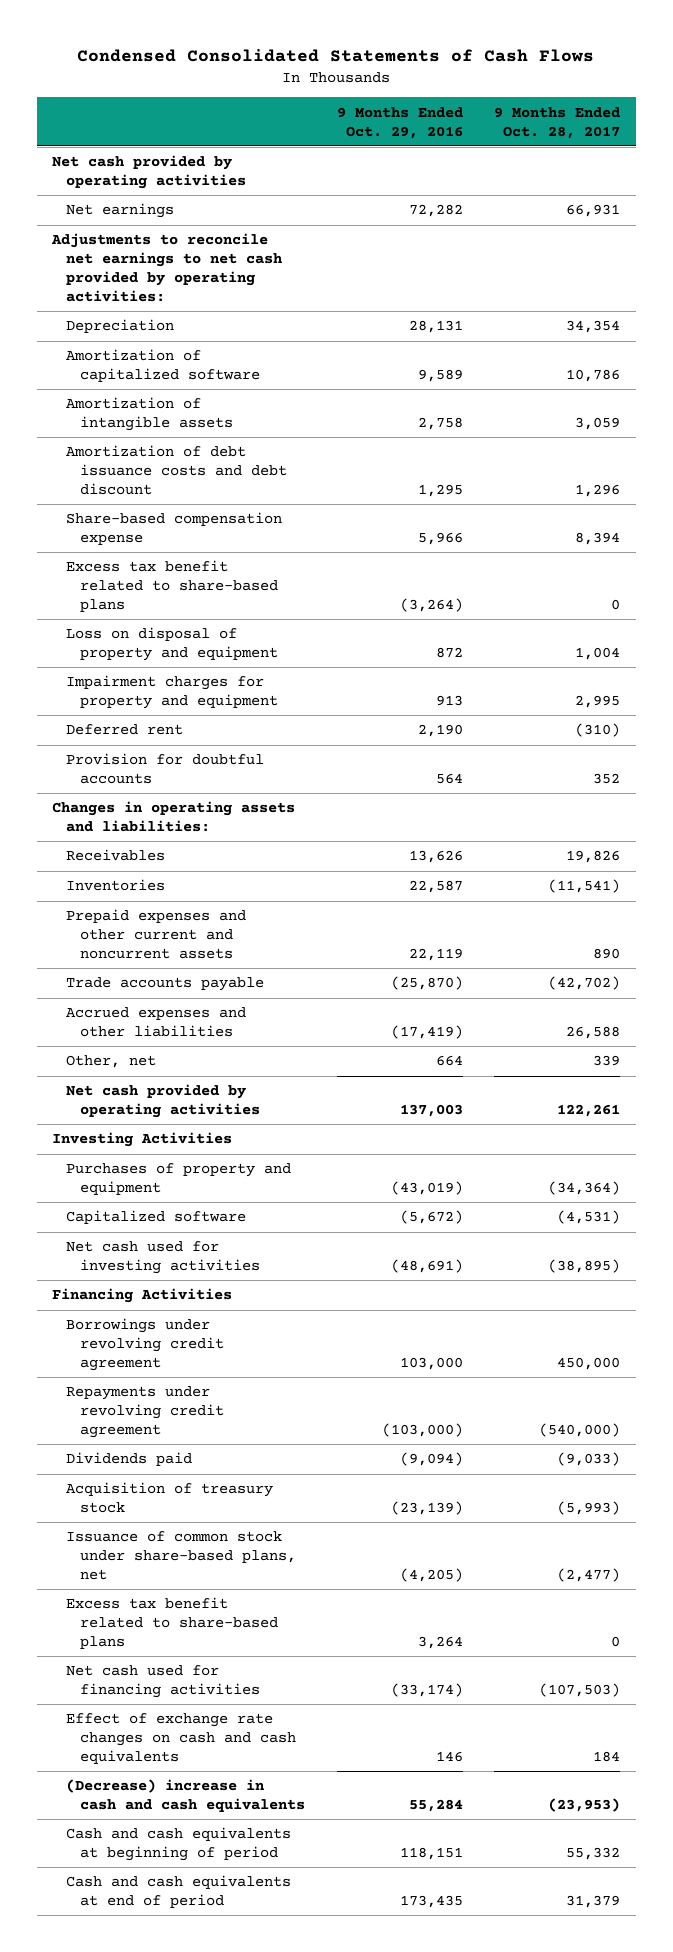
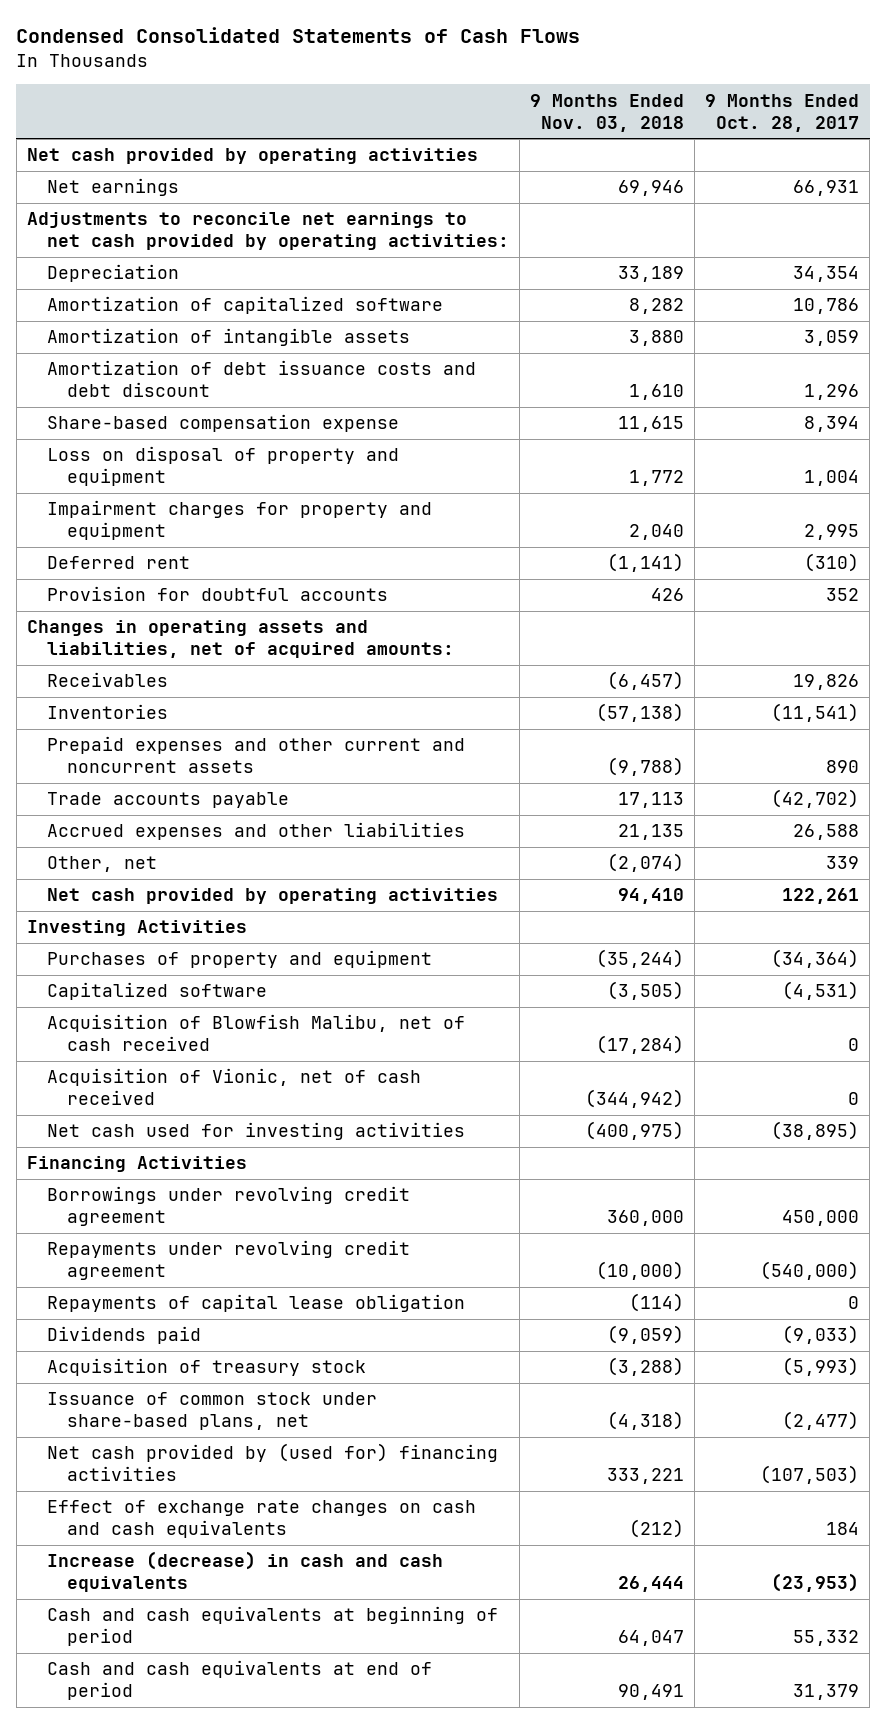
[336,106,463,139] 9 Months Ended Oct. 29, 2016 -> none
none -> [530,93,685,132] 9 Months Ended Nov. 03, 2018
[66,560,279,613] Excess tax benefit related to share-based plans -> none
[52,801,296,833] Changes in operating assets and liabilities: -> [26,620,455,659] Changes in operating assets and liabilities, net of acquired amounts:
none -> [47,1014,466,1052] Acquisition of Blowfish Malibu, net of cash received
none -> [47,1068,422,1106] Acquisition of Vionic, net of cash received
none -> [47,1294,466,1313] Repayments of capital lease obligation
[66,1597,279,1650] Excess tax benefit related to share-based plans -> none
[66,1665,261,1699] Net cash used for financing activities -> [47,1443,499,1482] Net cash provided by (used for) financing activities
[66,1779,306,1813] (Decrease) increase in cash and cash equivalents -> [47,1551,444,1593] Increase (decrease) in cash and cash equivalents

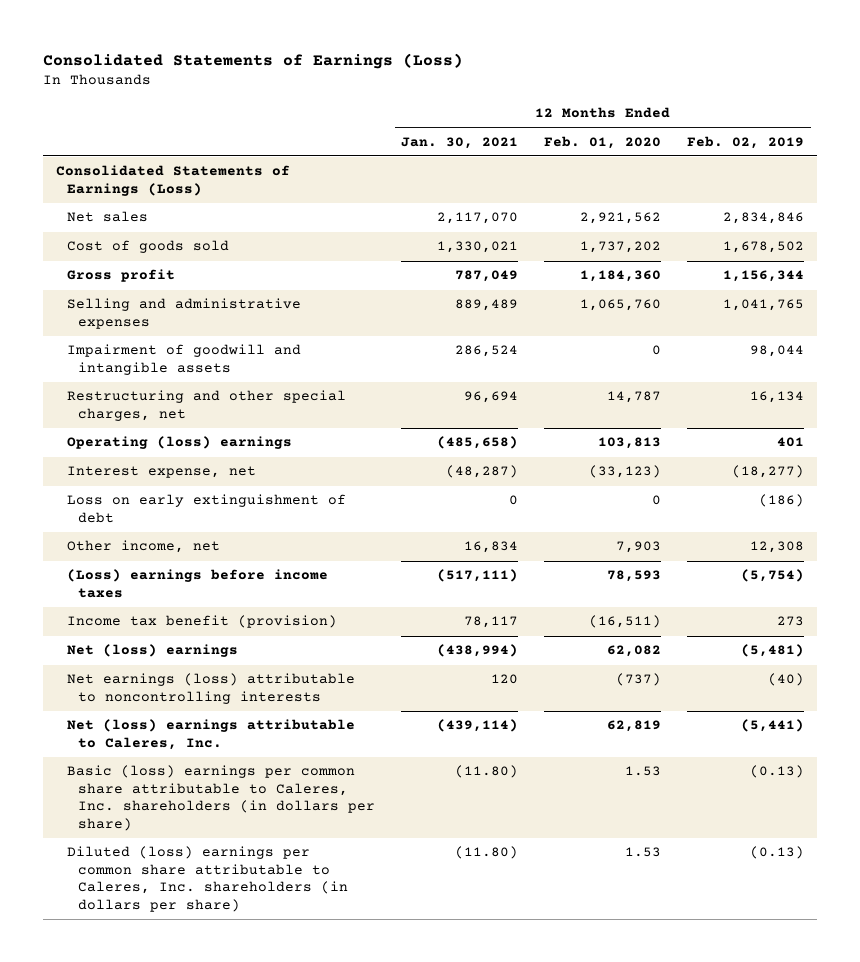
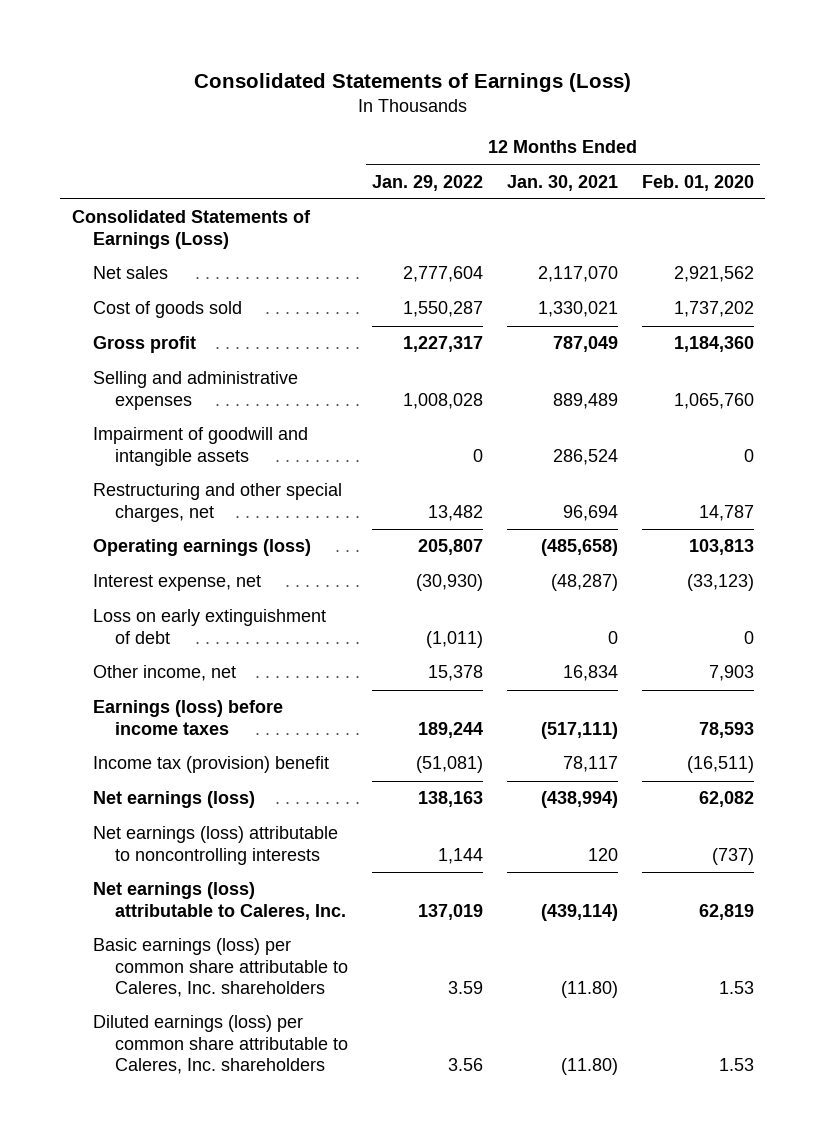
[687,135,805,149] Feb. 02, 2019 -> none
none -> [371,174,483,191] Jan. 29, 2022
[66,436,292,450] Operating (loss) earnings -> [93,539,312,557] Operating earnings (loss)
[66,569,328,598] (Loss) earnings before income taxes -> [93,700,284,735] Earnings (loss) before income taxes
[66,615,337,629] Income tax benefit (provision) -> [93,756,330,774] Income tax (provision) benefit
[66,644,238,658] Net (loss) earnings -> [93,791,256,809] Net earnings (loss)
[66,719,355,750] Net (loss) earnings attributable to Caleres, Inc. -> [93,882,346,920] Net earnings (loss) attributable to Caleres, Inc.
[66,765,376,831] Basic (loss) earnings per common share attributable to Caleres, Inc. shareholders (in dollars per share) -> [93,938,348,997] Basic earnings (loss) per common share attributable to Caleres, Inc. shareholders
[66,846,349,912] Diluted (loss) earnings per common share attributable to Caleres, Inc. shareholders (in dollars per share) -> [93,1015,348,1074] Diluted earnings (loss) per common share attributable to Caleres, Inc. shareholders

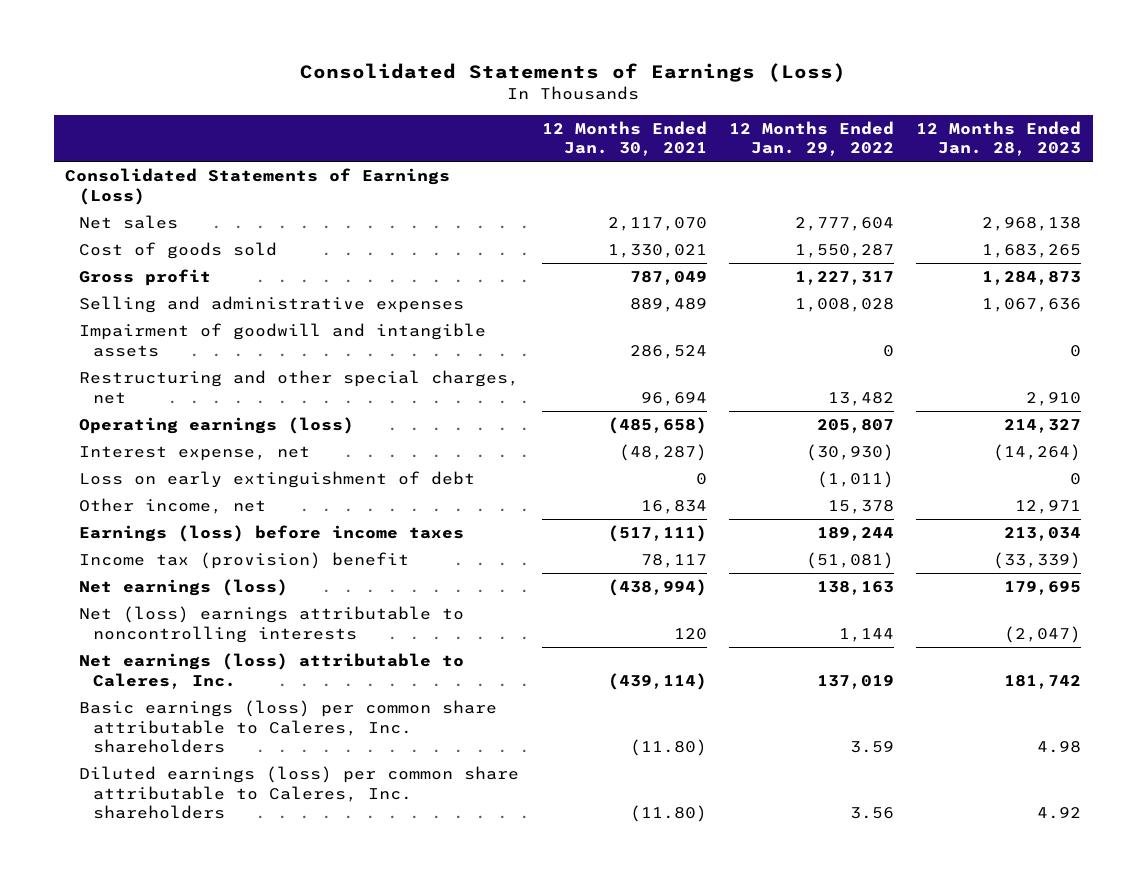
[641,174,754,191] Feb. 01, 2020 -> none
none -> [916,120,1082,157] 12 Months Ended Jan. 28, 2023
[93,826,339,865] Net earnings (loss) attributable to noncontrolling interests -> [79,605,465,643] Net (loss) earnings attributable to noncontrolling interests

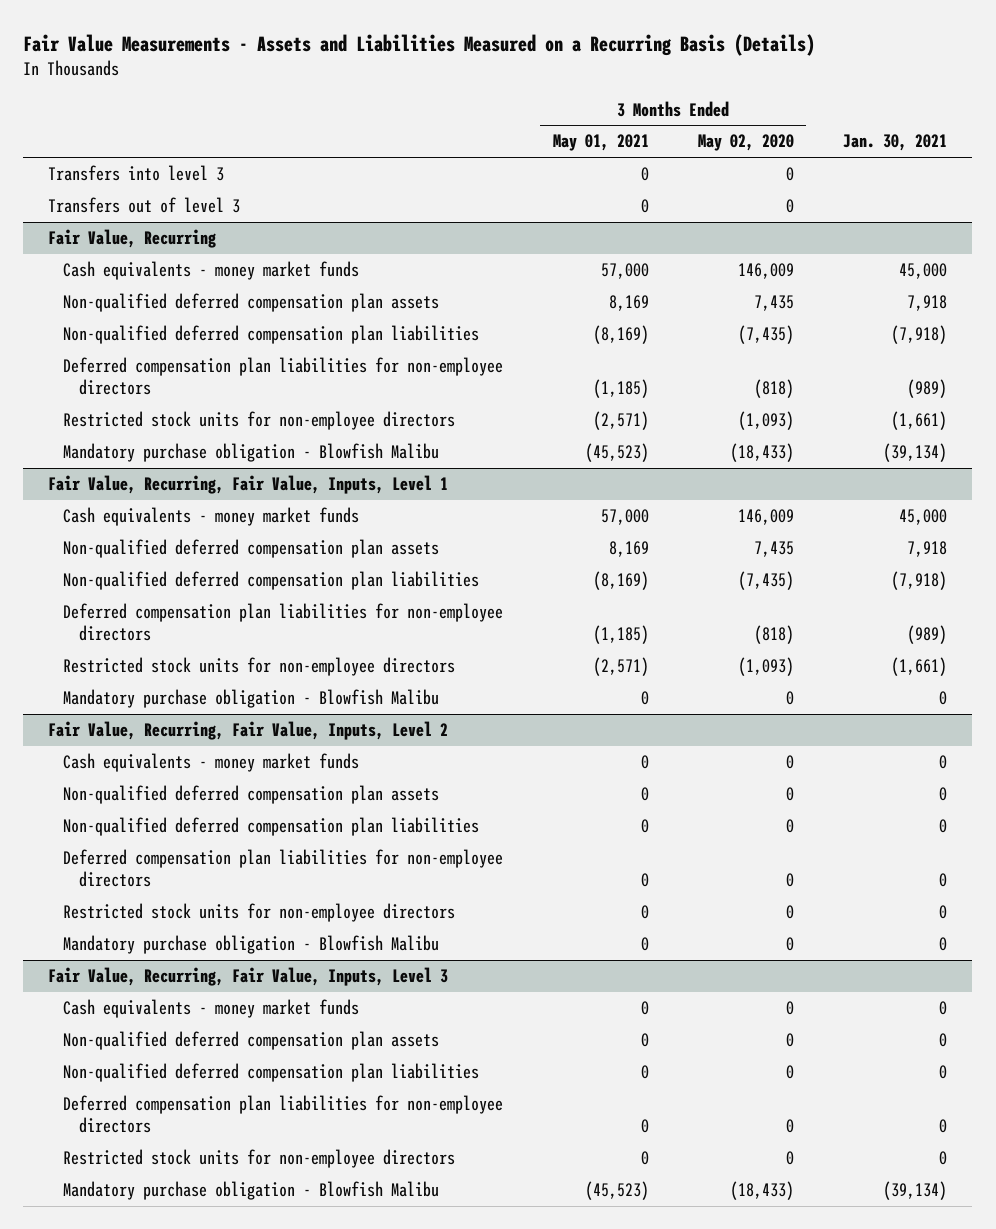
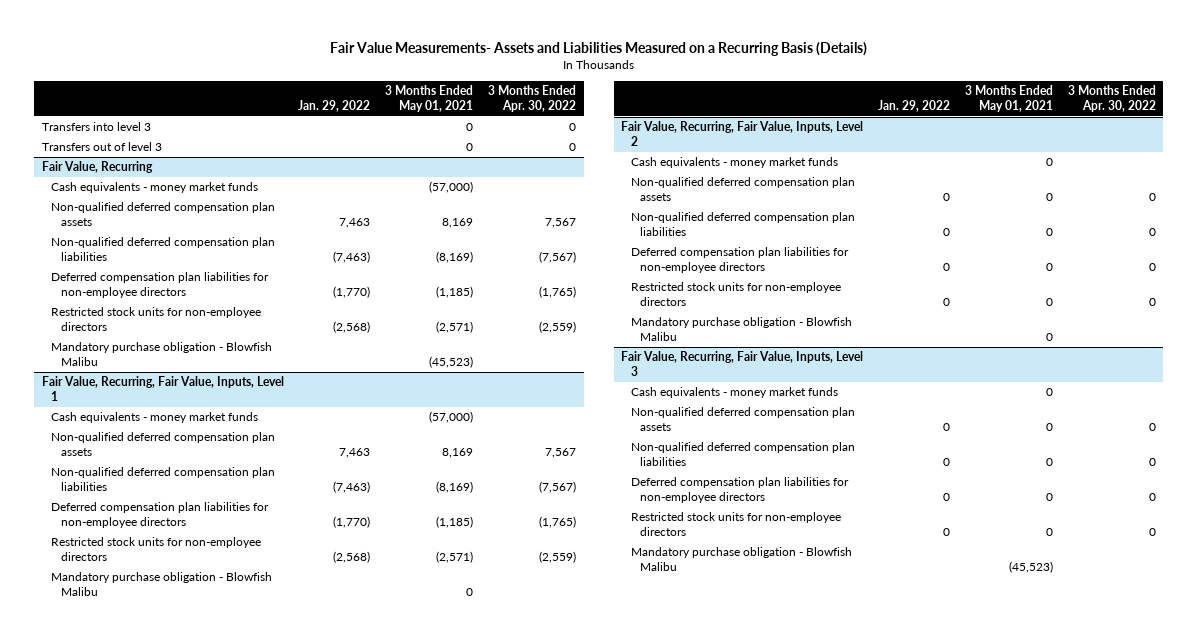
[23,34,816,57] Fair Value Measurements - Assets and Liabilities Measured on a Recurring Basis (Details) -> [329,41,867,56] Fair Value Measurements- Assets and Liabilities Measured on a Recurring Basis (Details)
[698,134,795,152] May 02, 2020 -> none
[843,134,948,152] Jan. 30, 2021 -> none
none -> [298,99,371,112] Jan. 29, 2022
none -> [488,85,577,112] 3 Months Ended Apr. 30, 2022
[600,263,649,280] 57,000 -> [429,181,474,194] (57,000)
[600,509,649,526] 57,000 -> [429,411,474,424] (57,000)

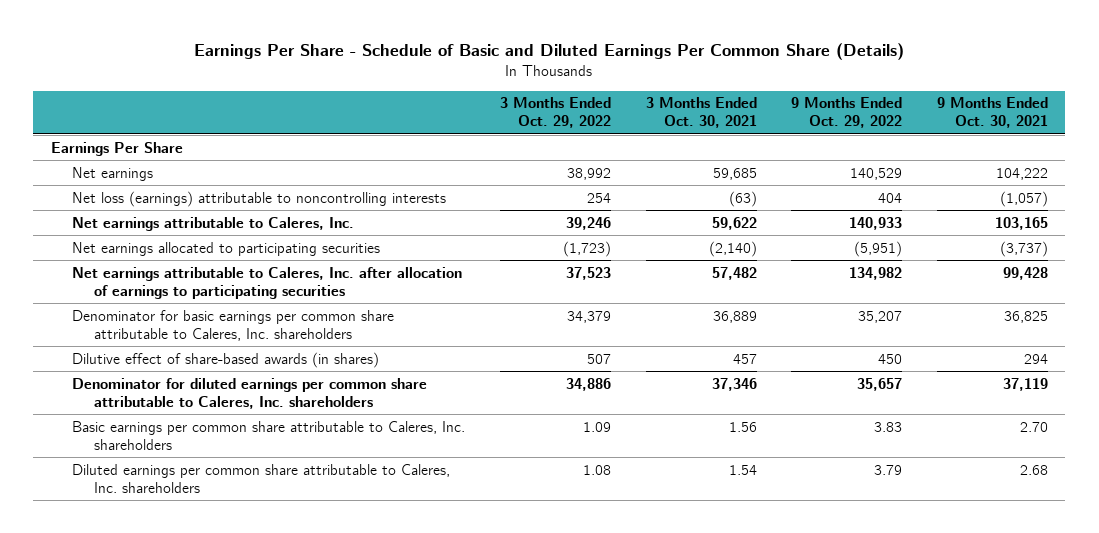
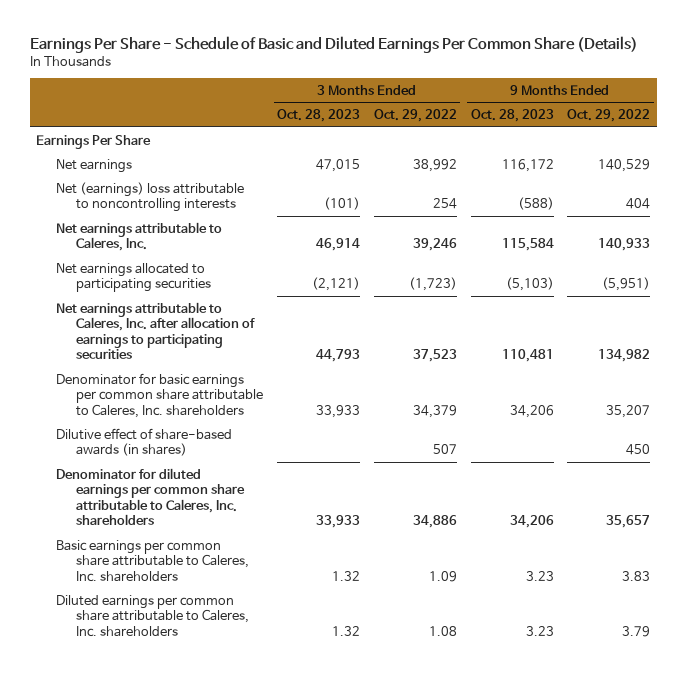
[645,97,757,129] 3 Months Ended Oct. 30, 2021 -> none
[936,97,1048,129] 9 Months Ended Oct. 30, 2021 -> none
none -> [277,109,361,123] Oct. 28, 2023
none -> [470,109,554,123] Oct. 28, 2023
[72,190,447,207] Net loss (earnings) attributable to noncontrolling interests -> [56,181,245,213] Net (earnings) loss attributable to noncontrolling interests

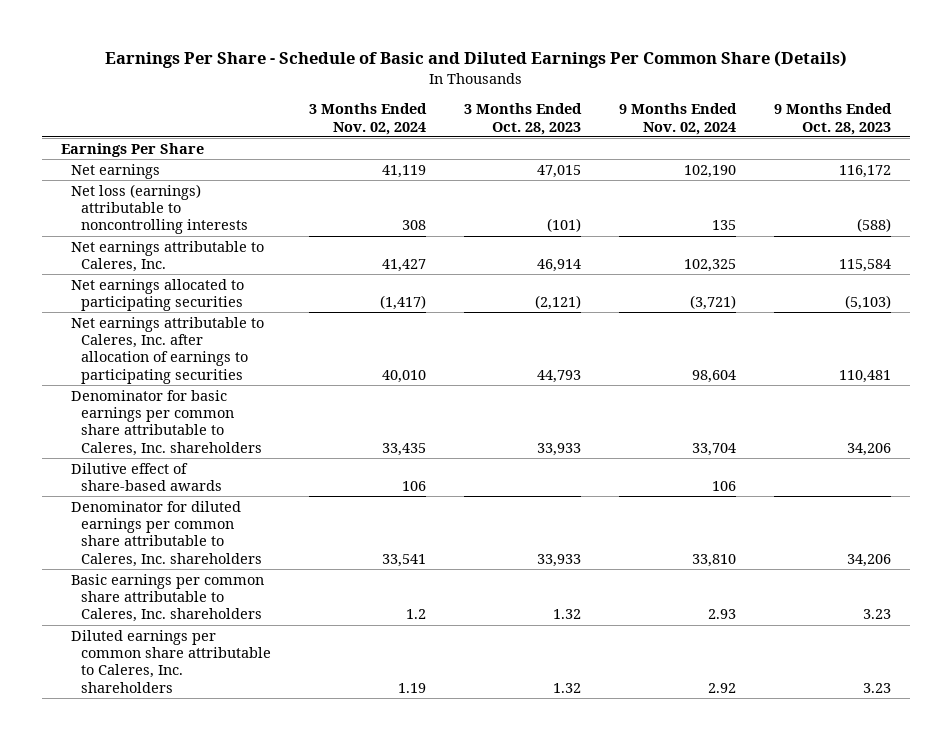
[373,109,457,123] Oct. 29, 2022 -> none
[567,109,651,123] Oct. 29, 2022 -> none
none -> [309,103,428,135] 3 Months Ended Nov. 02, 2024
none -> [618,103,737,135] 9 Months Ended Nov. 02, 2024
[56,181,245,213] Net (earnings) loss attributable to noncontrolling interests -> [70,183,249,235] Net loss (earnings) attributable to noncontrolling interests
[56,427,233,457] Dilutive effect of share-based awards (in shares) -> [70,462,223,492] Dilutive effect of share-based awards

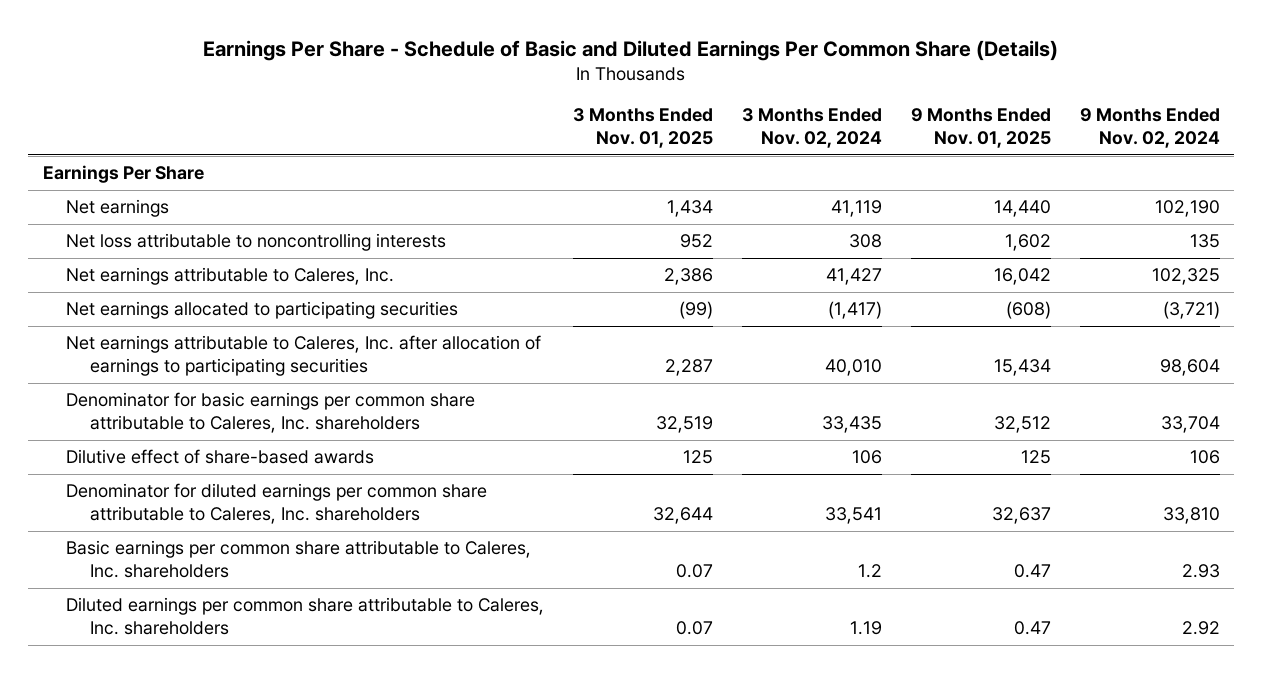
[463,103,582,135] 3 Months Ended Oct. 28, 2023 -> none
[773,103,892,135] 9 Months Ended Oct. 28, 2023 -> none
none -> [572,107,713,148] 3 Months Ended Nov. 01, 2025
none -> [910,107,1051,148] 9 Months Ended Nov. 01, 2025
[70,183,249,235] Net loss (earnings) attributable to noncontrolling interests -> [66,233,447,252] Net loss attributable to noncontrolling interests

